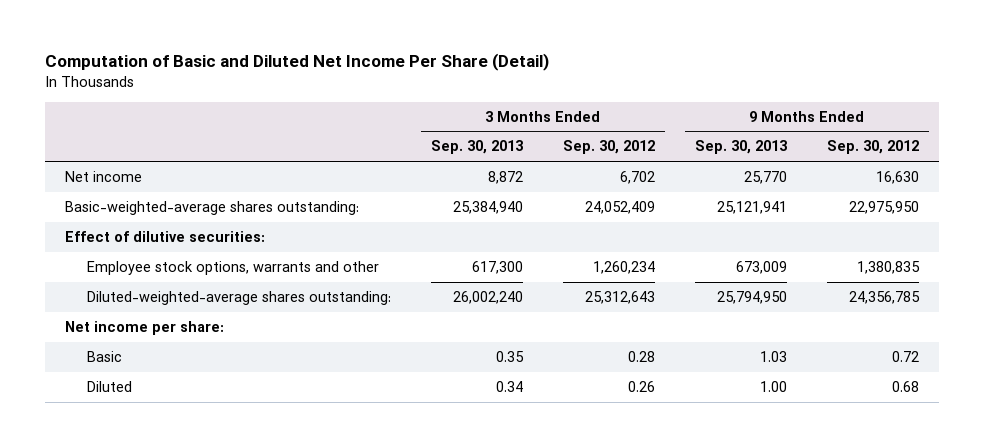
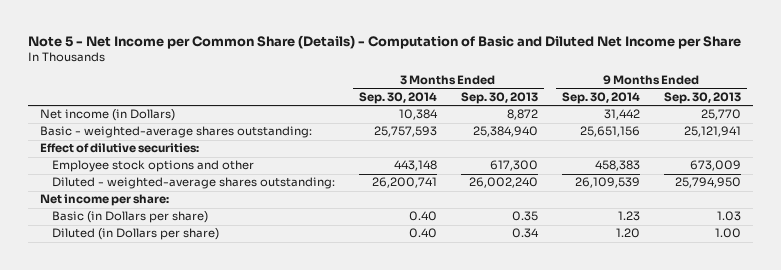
[44,53,549,72] Computation of Basic and Diluted Net Income Per Share (Detail) -> [28,34,742,49] Note 5 - Net Income per Common Share (Details) - Computation of Basic and Diluted Net Income per Share
[563,140,656,155] Sep. 30, 2012 -> none
[827,140,920,155] Sep. 30, 2012 -> none
none -> [358,92,437,105] Sep. 30, 2014
none -> [561,92,640,105] Sep. 30, 2014
[64,171,142,183] Net income -> [40,109,176,122] Net income (in Dollars)
[64,201,359,216] Basic-weighted-average shares outstanding: -> [40,126,313,139] Basic - weighted-average shares outstanding:
[87,261,380,276] Employee stock options, warrants and other -> [51,160,254,173] Employee stock options and other
[87,291,392,306] Diluted-weighted-average shares outstanding: -> [51,177,335,190] Diluted - weighted-average shares outstanding:
[87,351,123,363] Basic -> [51,211,208,224] Basic (in Dollars per share)
[87,381,133,393] Diluted -> [51,228,219,241] Diluted (in Dollars per share)

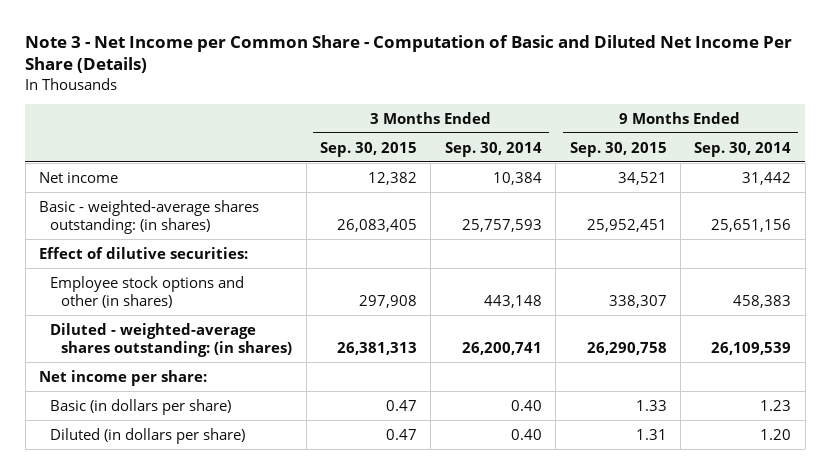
[28,34,742,49] Note 5 - Net Income per Common Share (Details) - Computation of Basic and Diluted Net Income per Share -> [25,34,793,74] Note 3 - Net Income per Common Share - Computation of Basic and Diluted Net Income Per Share (Details)
[460,92,538,105] Sep. 30, 2013 -> none
[663,92,741,105] Sep. 30, 2013 -> none
none -> [319,141,417,157] Sep. 30, 2015
none -> [569,141,667,157] Sep. 30, 2015
[40,109,176,122] Net income (in Dollars) -> [39,171,119,183] Net income
[40,126,313,139] Basic - weighted-average shares outstanding: -> [39,199,260,234] Basic - weighted-average shares outstanding: (in shares)
[51,160,254,173] Employee stock options and other -> [50,275,245,308] Employee stock options and other (in shares)
[51,177,335,190] Diluted - weighted-average shares outstanding: -> [50,322,293,357] Diluted - weighted-average shares outstanding: (in shares)
[51,211,208,224] Basic (in Dollars per share) -> [50,398,232,415] Basic (in dollars per share)
[51,228,219,241] Diluted (in Dollars per share) -> [50,427,246,444] Diluted (in dollars per share)

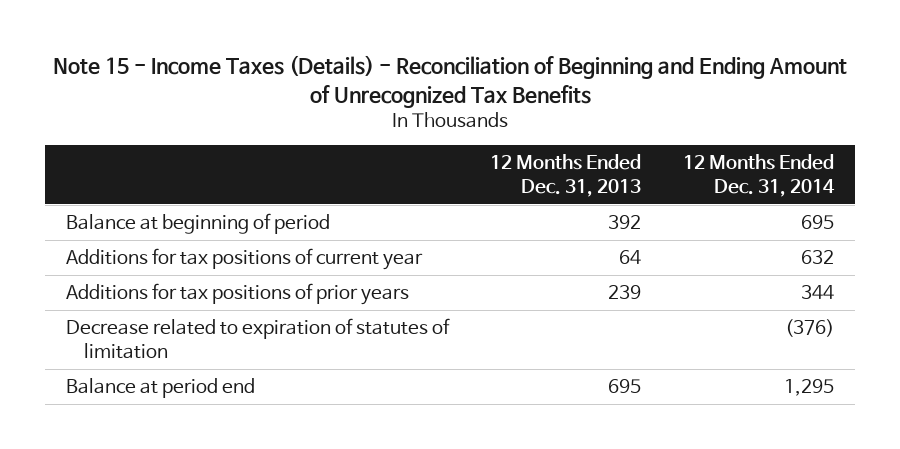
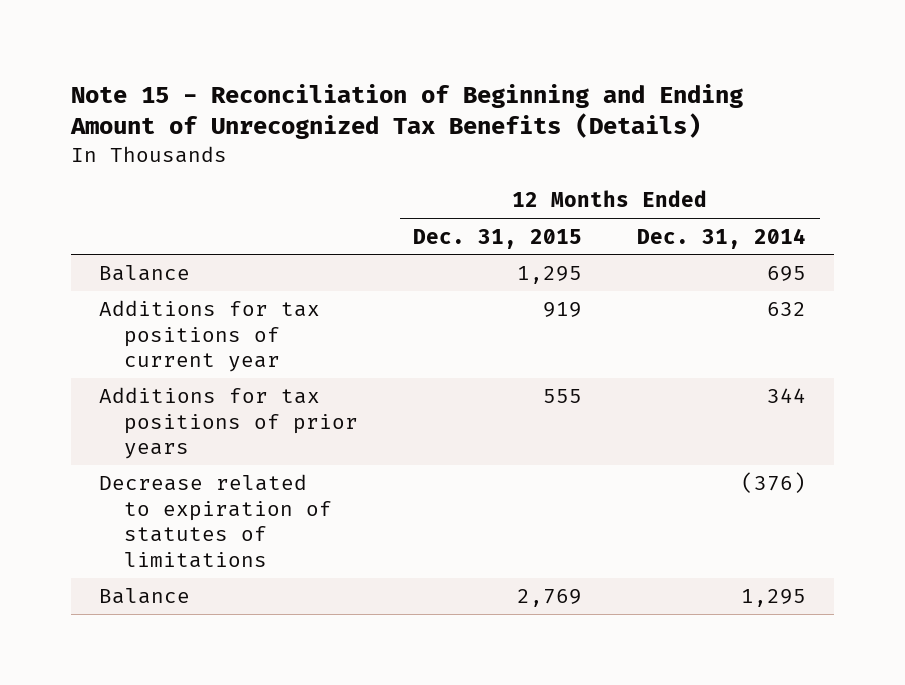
[52,55,847,108] Note 15 - Income Taxes (Details) - Reconciliation of Beginning and Ending Amount of Unrecognized Tax Benefits -> [70,83,744,140] Note 15 - Reconciliation of Beginning and Ending Amount of Unrecognized Tax Benefits (Details)
[490,154,642,197] 12 Months Ended Dec. 31, 2013 -> none
none -> [413,228,583,249] Dec. 31, 2015
[65,213,330,235] Balance at beginning of period -> [98,265,190,282] Balance
[65,318,450,359] Decrease related to expiration of statutes of limitation -> [98,474,333,568] Decrease related to expiration of statutes of limitations
[65,378,255,399] Balance at period end -> [98,588,190,605] Balance

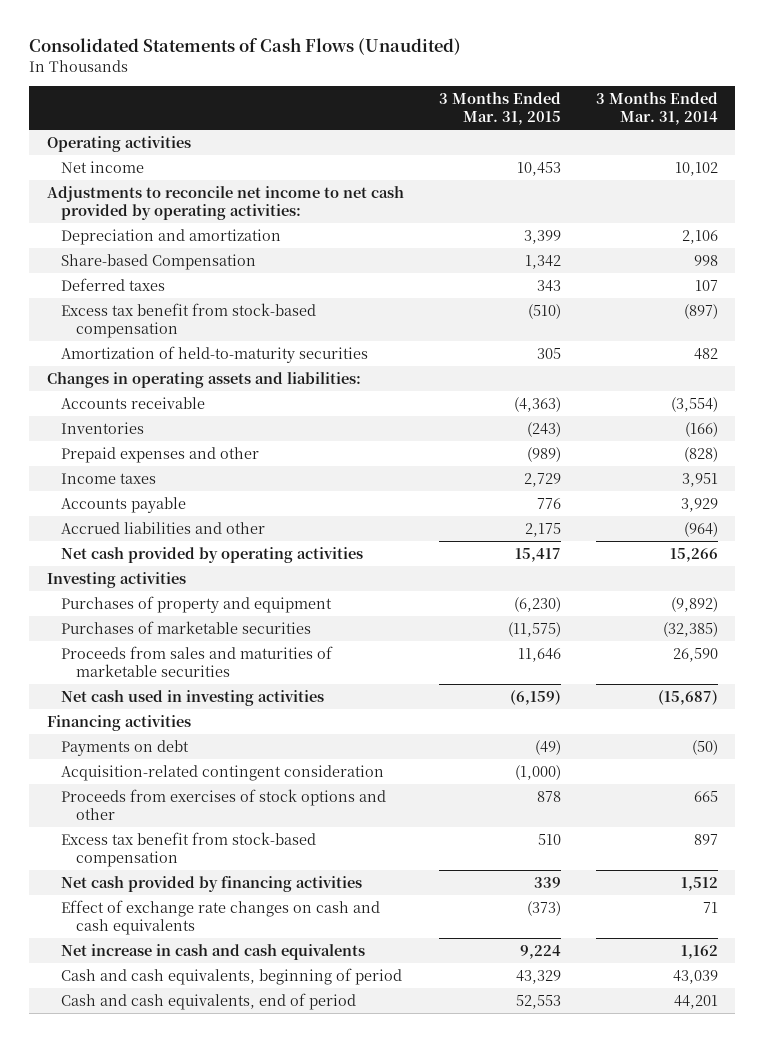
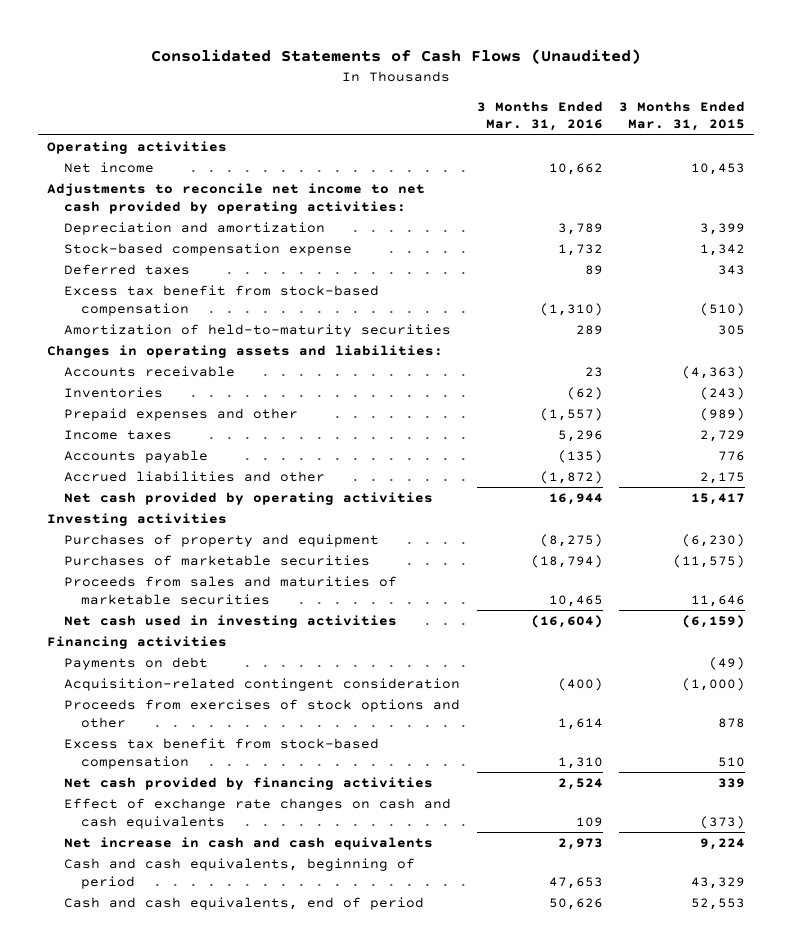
[595,91,718,125] 3 Months Ended Mar. 31, 2014 -> none
none -> [476,100,603,132] 3 Months Ended Mar. 31, 2016
[61,253,257,270] Share-based Compensation -> [63,243,352,257] Stock-based compensation expense

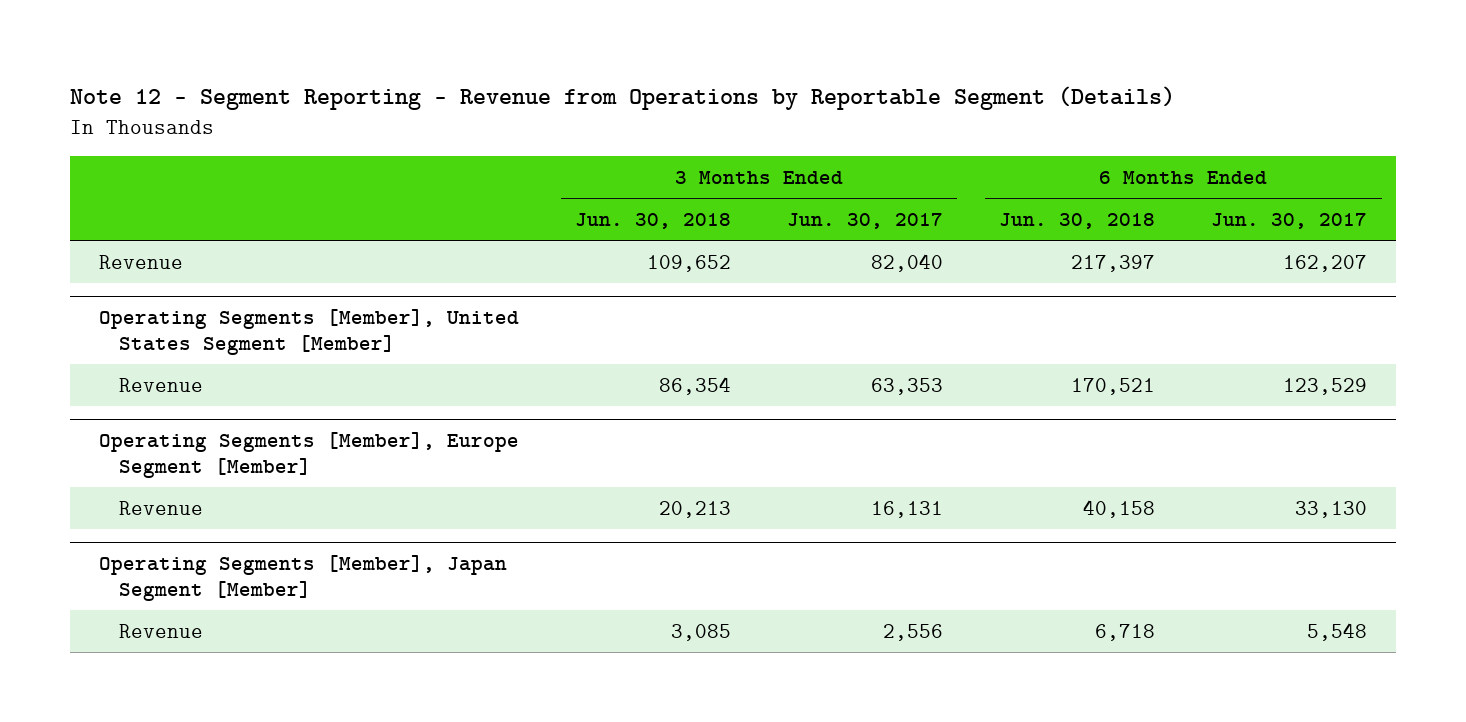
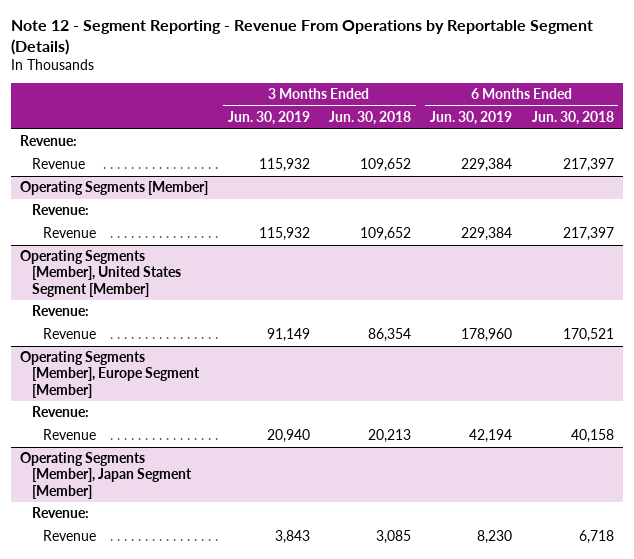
[70,86,1176,111] Note 12 - Segment Reporting - Revenue from Operations by Reportable Segment (Details) -> [10,20,593,56] Note 12 - Segment Reporting - Revenue From Operations by Reportable Segment (Details)
[786,212,943,229] Jun. 30, 2017 -> none
[1211,212,1368,229] Jun. 30, 2017 -> none
none -> [227,111,310,126] Jun. 30, 2019
none -> [430,111,513,126] Jun. 30, 2019
none -> [20,135,78,147] Revenue:
none -> [20,181,209,196] Operating Segments [Member]
none -> [31,204,89,216] Revenue:
none -> [43,227,97,239] Revenue
none -> [31,305,89,317] Revenue:
none -> [31,406,89,418] Revenue:
none -> [31,507,89,519] Revenue:

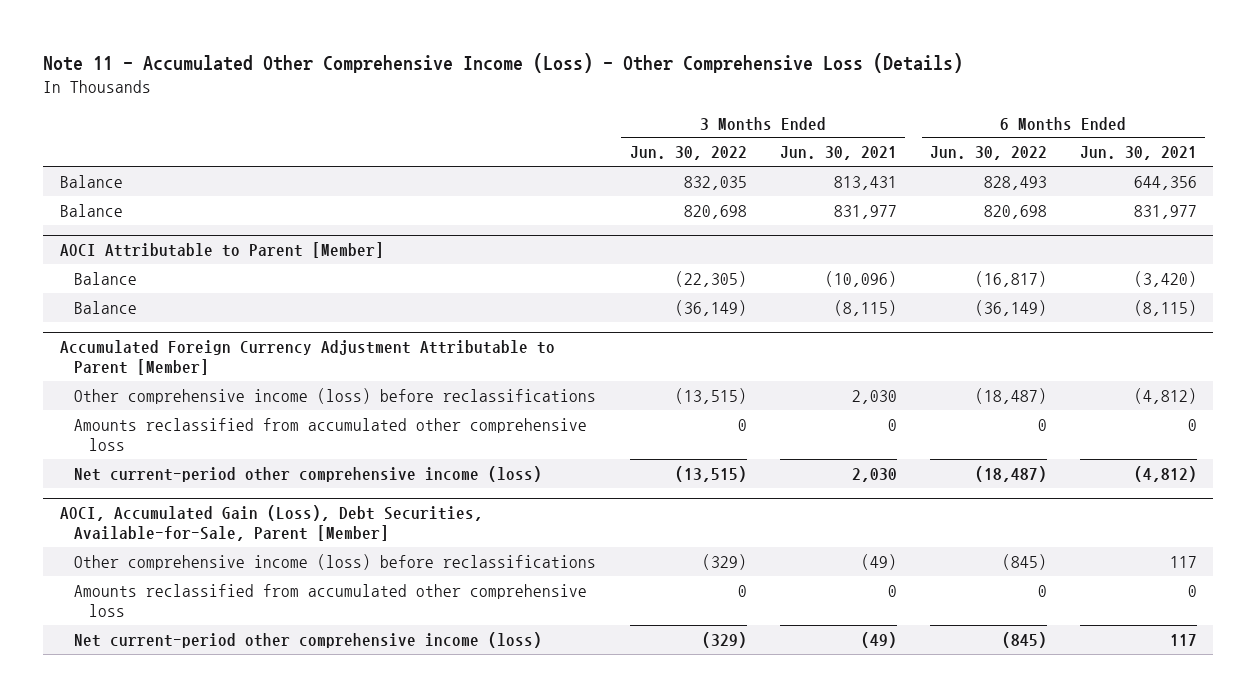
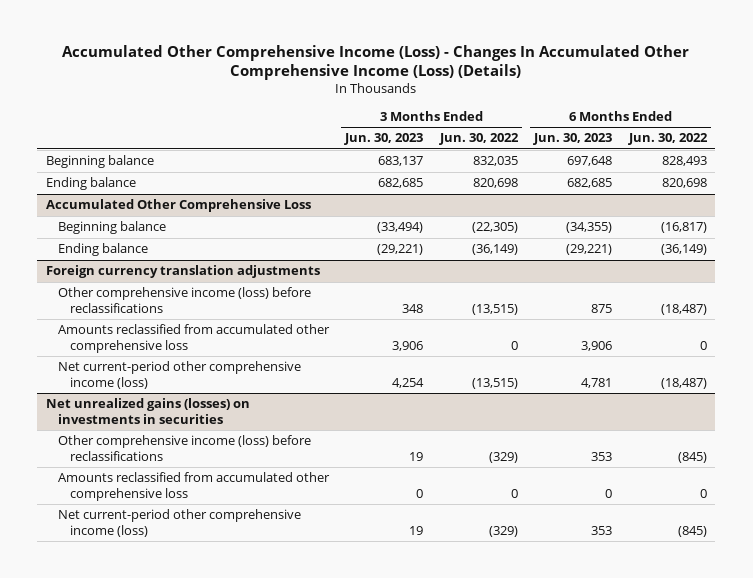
[42,53,963,74] Note 11 - Accumulated Other Comprehensive Income (Loss) - Other Comprehensive Loss (Details) -> [62,44,690,80] Accumulated Other Comprehensive Income (Loss) - Changes In Accumulated Other Comprehensive Income (Loss) (Details)
[779,146,897,161] Jun. 30, 2021 -> none
[1079,146,1197,161] Jun. 30, 2021 -> none
none -> [344,133,424,146] Jun. 30, 2023
none -> [533,133,613,146] Jun. 30, 2023
[59,174,123,188] Balance -> [45,155,154,169] Beginning balance
[59,203,123,217] Balance -> [45,177,136,191] Ending balance
[59,242,384,259] AOCI Attributable to Parent [Member] -> [45,199,311,213] Accumulated Other Comprehensive Loss
[74,271,138,285] Balance -> [57,221,166,235] Beginning balance
[74,300,138,314] Balance -> [57,243,148,257] Ending balance
[59,340,555,376] Accumulated Foreign Currency Adjustment Attributable to Parent [Member] -> [45,265,320,279] Foreign currency translation adjustments
[59,505,483,542] AOCI, Accumulated Gain (Loss), Debt Securities, Available-for-Sale, Parent [Member] -> [45,398,250,424] Net unrealized gains (losses) on investments in securities

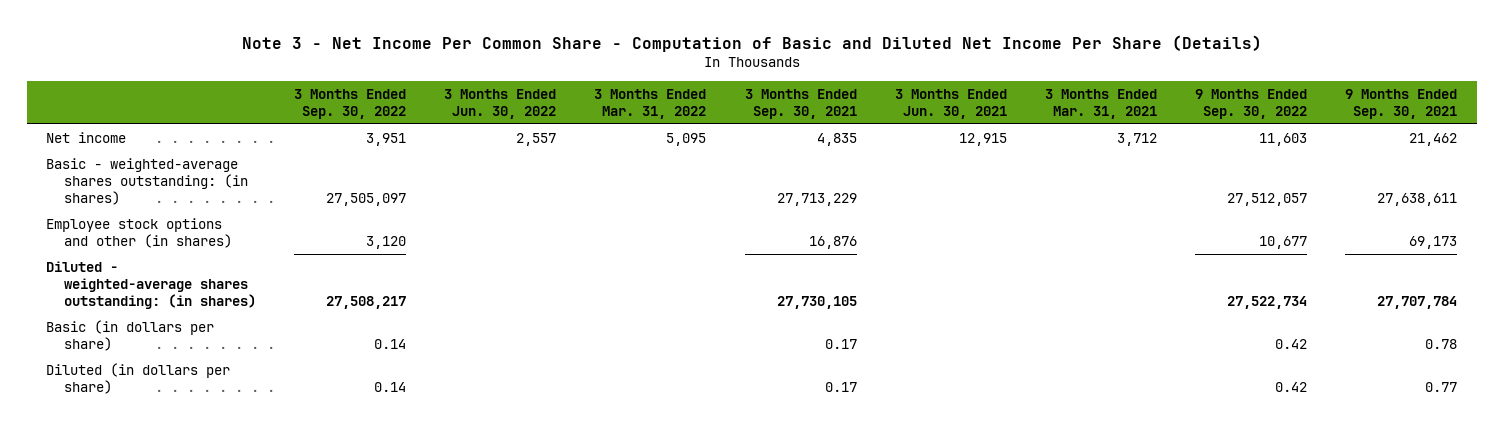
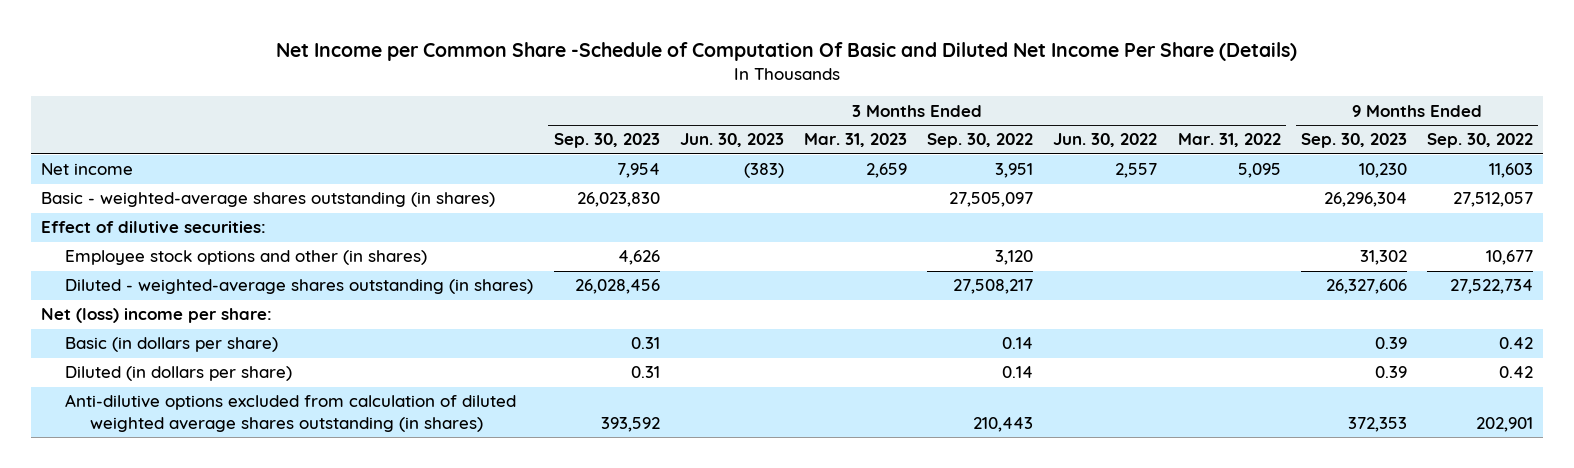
[241,34,1262,52] Note 3 - Net Income Per Common Share - Computation of Basic and Diluted Net Income Per Share (Details) -> [275,41,1297,61] Net Income per Common Share -Schedule of Computation Of Basic and Diluted Net Income Per Share (Details)
[744,88,857,119] 3 Months Ended Sep. 30, 2021 -> none
[894,88,1007,119] 3 Months Ended Jun. 30, 2021 -> none
[1045,88,1158,119] 3 Months Ended Mar. 31, 2021 -> none
[1345,88,1458,119] 9 Months Ended Sep. 30, 2021 -> none
none -> [553,133,660,149] Sep. 30, 2023
none -> [679,133,784,148] Jun. 30, 2023
none -> [803,133,907,148] Mar. 31, 2023
none -> [1300,133,1407,149] Sep. 30, 2023
[46,158,248,205] Basic - weighted-average shares outstanding: (in shares) -> [40,192,495,208] Basic - weighted-average shares outstanding (in shares)
none -> [40,221,266,234] Effect of dilutive securities:
[46,261,256,309] Diluted - weighted-average shares outstanding: (in shares) -> [65,279,534,295] Diluted - weighted-average shares outstanding (in shares)
none -> [40,308,272,324] Net (loss) income per share:
none -> [65,394,517,432] Anti-dilutive options excluded from calculation of diluted weighted average shares outstanding (in shares)

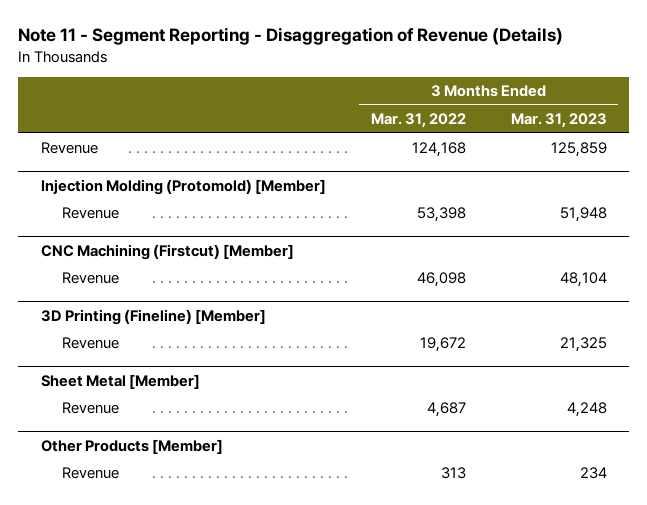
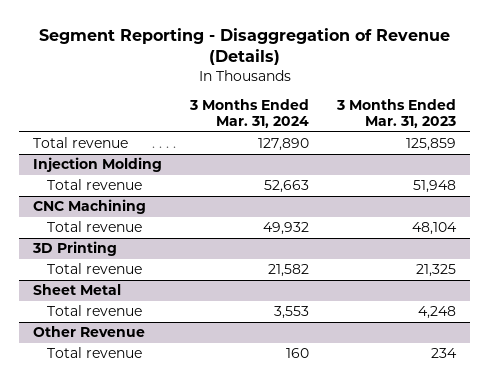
[17,27,563,46] Note 11 - Segment Reporting - Disaggregation of Revenue (Details) -> [38,27,450,66] Segment Reporting - Disaggregation of Revenue (Details)
[370,113,466,129] Mar. 31, 2022 -> none
none -> [189,99,310,129] 3 Months Ended Mar. 31, 2024
[40,142,98,155] Revenue -> [33,137,129,149] Total revenue
[40,178,326,195] Injection Molding (Protomold) [Member] -> [33,157,163,173] Injection Molding
[61,207,119,220] Revenue -> [47,179,143,191] Total revenue
[40,243,294,260] CNC Machining (Firstcut) [Member] -> [33,199,147,215] CNC Machining
[61,272,119,285] Revenue -> [47,221,143,233] Total revenue
[40,308,266,325] 3D Printing (Fineline) [Member] -> [32,241,118,257] 3D Printing
[61,337,119,350] Revenue -> [47,263,143,275] Total revenue
[40,373,200,389] Sheet Metal [Member] -> [33,284,122,296] Sheet Metal
[61,402,119,415] Revenue -> [47,305,143,317] Total revenue
[40,438,223,454] Other Products [Member] -> [33,326,146,338] Other Revenue
[61,467,119,480] Revenue -> [47,347,143,359] Total revenue

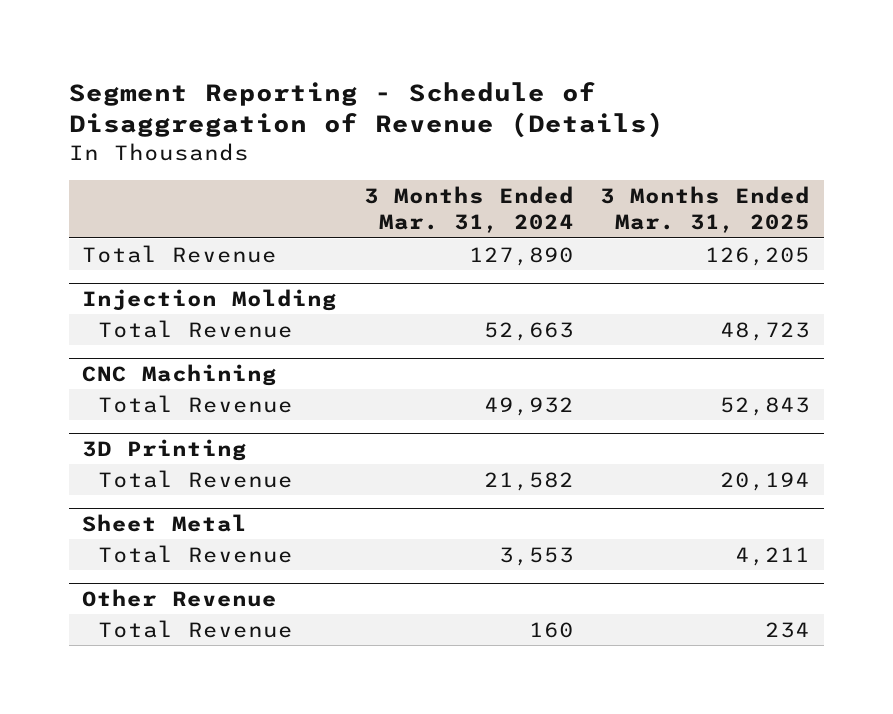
[38,27,450,66] Segment Reporting - Disaggregation of Revenue (Details) -> [68,81,664,139] Segment Reporting - Schedule of Disaggregation of Revenue (Details)
[336,99,457,129] 3 Months Ended Mar. 31, 2023 -> none
none -> [600,186,811,234] 3 Months Ended Mar. 31, 2025
[33,137,129,149] Total revenue -> [82,244,278,263] Total Revenue
[47,179,143,191] Total revenue -> [98,319,294,338] Total Revenue
[47,221,143,233] Total revenue -> [98,394,294,413] Total Revenue
[47,263,143,275] Total revenue -> [98,469,294,488] Total Revenue
[47,305,143,317] Total revenue -> [98,544,294,563] Total Revenue
[47,347,143,359] Total revenue -> [98,619,294,638] Total Revenue

